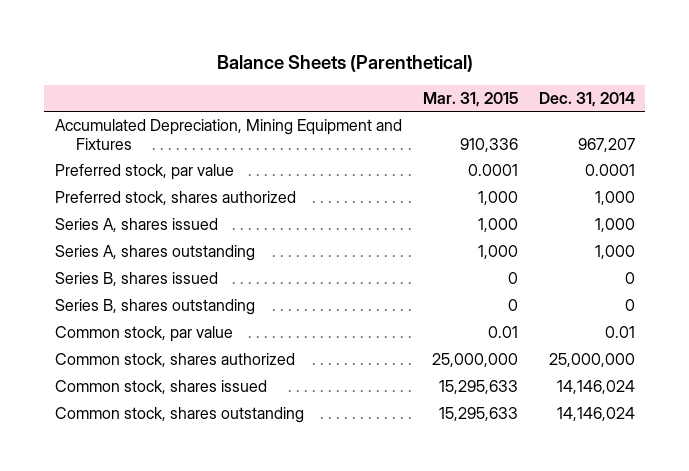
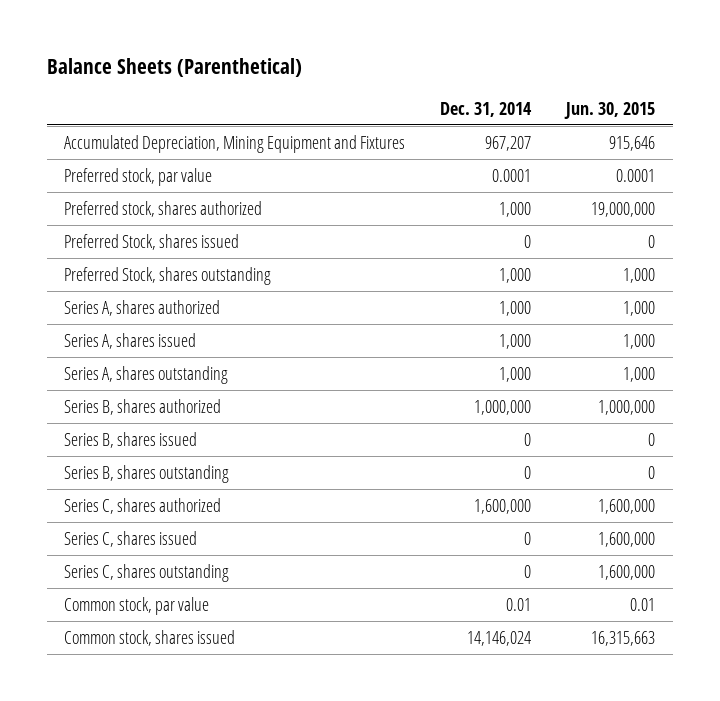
[422,91,518,107] Mar. 31, 2015 -> none
none -> [564,101,656,119] Jun. 30, 2015
none -> [64,233,240,250] Preferred Stock, shares issued
none -> [64,266,272,285] Preferred Stock, shares outstanding
none -> [64,299,221,316] Series A, shares authorized
none -> [64,398,222,415] Series B, shares authorized
none -> [64,497,222,514] Series C, shares authorized
none -> [64,530,198,547] Series C, shares issued
none -> [64,563,230,582] Series C, shares outstanding
[54,353,295,368] Common stock, shares authorized -> none
[54,407,304,424] Common stock, shares outstanding -> none

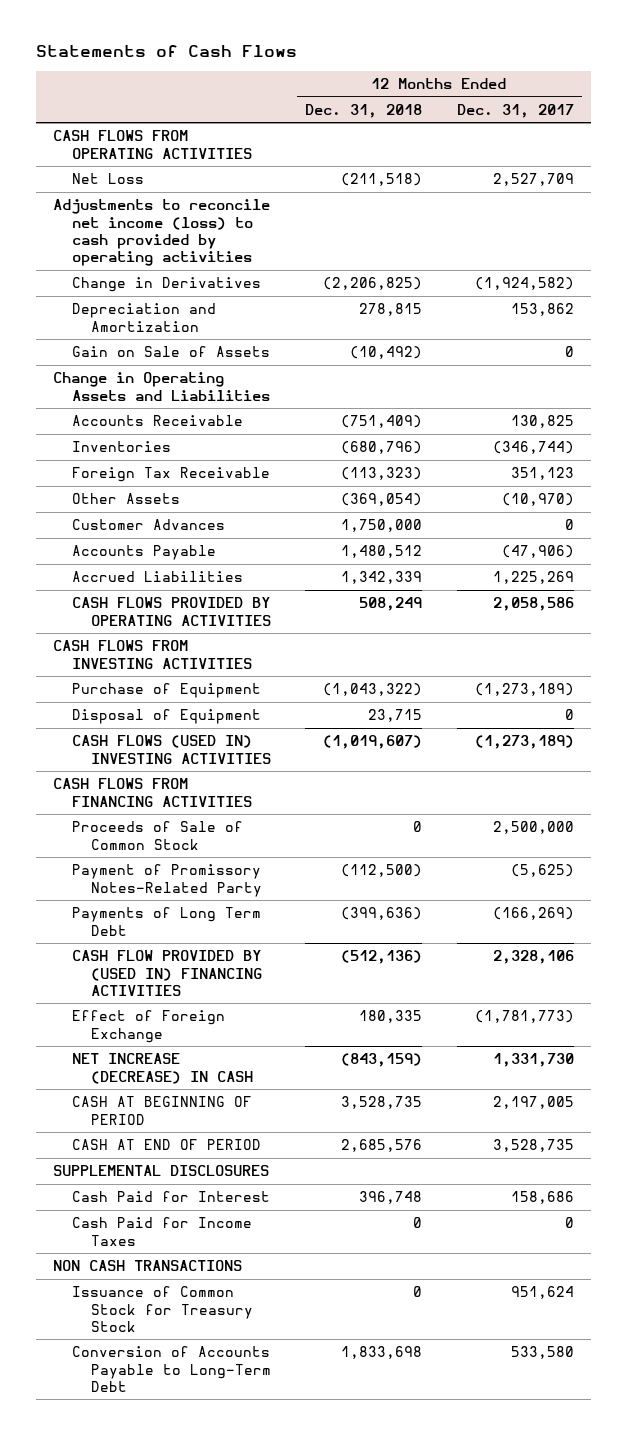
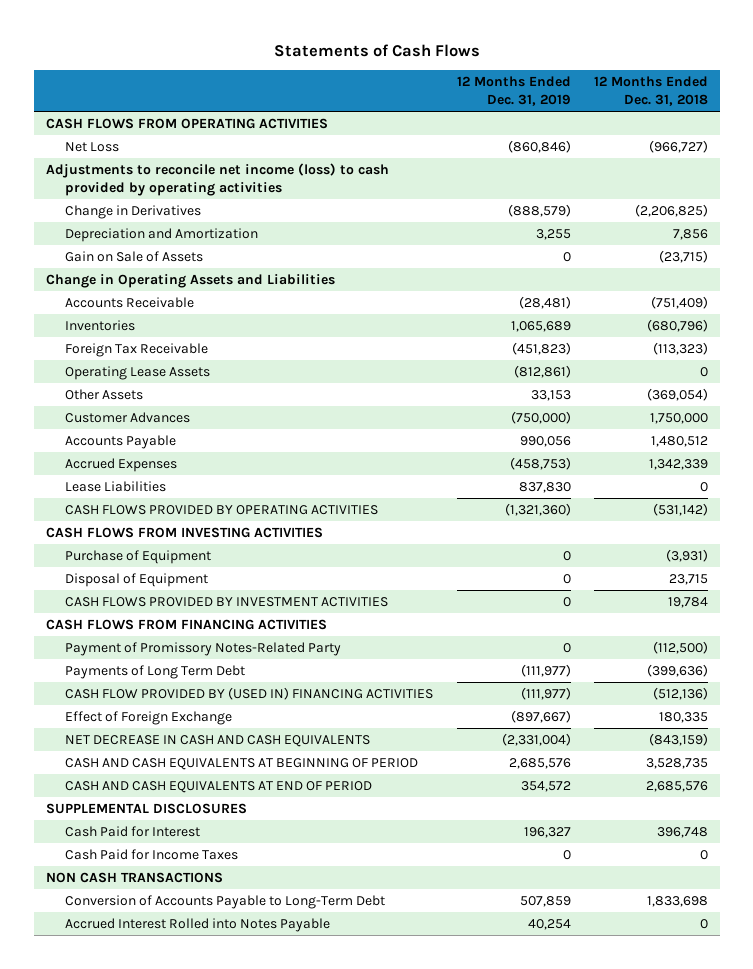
[456,103,574,118] Dec. 31, 2017 -> none
none -> [456,76,571,107] 12 Months Ended Dec. 31, 2019
[341,173,423,187] (211,518) -> [648,140,708,154] (966,727)
[359,303,423,317] 278,815 -> [672,229,708,241] 7,856
[350,346,423,360] (10,492) -> [658,250,708,264] (23,715)
none -> [65,366,211,381] Operating Lease Assets
[71,571,243,583] Accrued Liabilities -> [65,458,178,473] Accrued Expenses
none -> [65,481,167,493] Lease Liabilities
[359,597,423,612] 508,249 -> [652,503,708,517] (531,142)
[323,683,423,697] (1,043,322) -> [665,549,708,563] (3,931)
[71,735,271,764] CASH FLOWS (USED IN) INVESTING ACTIVITIES -> [65,597,389,608] CASH FLOWS PROVIDED BY INVESTMENT ACTIVITIES
[323,735,423,750] (1,019,607) -> [667,597,708,609] 19,784
[71,821,243,850] Proceeds of Sale of Common Stock -> none
[71,1053,253,1084] NET INCREASE (DECREASE) IN CASH -> [65,735,371,748] NET DECREASE IN CASH AND CASH EQUIVALENTS
[71,1096,252,1125] CASH AT BEGINNING OF PERIOD -> [65,758,419,771] CASH AND CASH EQUIVALENTS AT BEGINNING OF PERIOD
[71,1139,261,1151] CASH AT END OF PERIOD -> [65,781,373,794] CASH AND CASH EQUIVALENTS AT END OF PERIOD
[71,1286,253,1332] Issuance of Common Stock for Treasury Stock -> none
none -> [65,918,331,933] Accrued Interest Rolled into Notes Payable

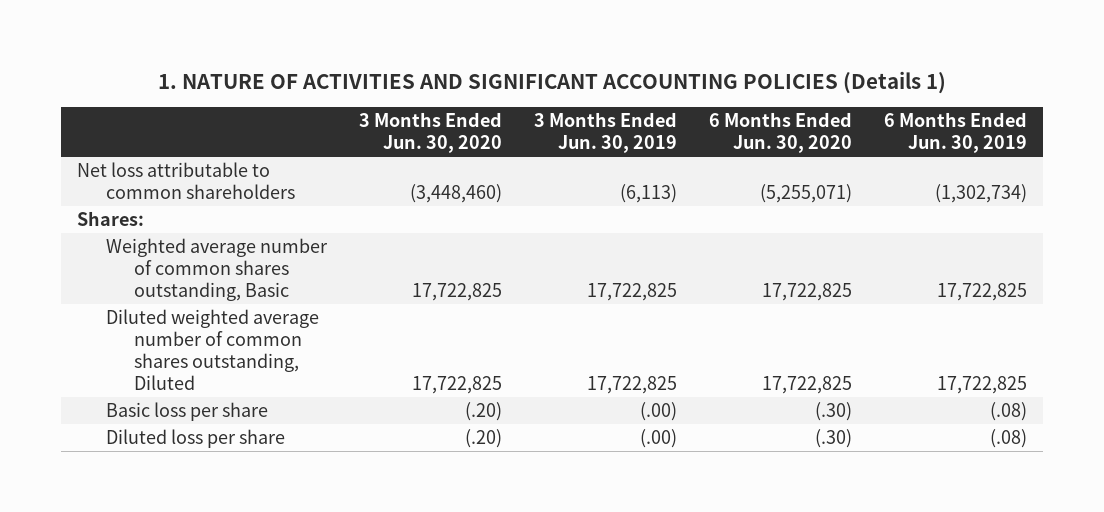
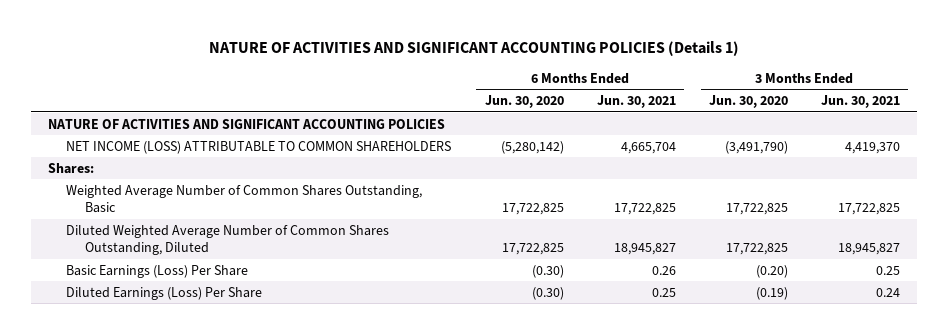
[158,70,947,94] 1. NATURE OF ACTIVITIES AND SIGNIFICANT ACCOUNTING POLICIES (Details 1) -> [209,41,740,57] NATURE OF ACTIVITIES AND SIGNIFICANT ACCOUNTING POLICIES (Details 1)
[533,111,677,153] 3 Months Ended Jun. 30, 2019 -> none
[883,111,1027,153] 6 Months Ended Jun. 30, 2019 -> none
none -> [596,95,676,109] Jun. 30, 2021
none -> [821,95,901,109] Jun. 30, 2021
none -> [48,118,446,129] NATURE OF ACTIVITIES AND SIGNIFICANT ACCOUNTING POLICIES
[77,162,295,200] Net loss attributable to common shareholders -> [66,140,452,154] NET INCOME (LOSS) ATTRIBUTABLE TO COMMON SHAREHOLDERS
[409,184,502,204] (3,448,460) -> [724,140,788,154] (3,491,790)
[759,184,852,204] (5,255,071) -> [500,140,564,154] (5,280,142)
[105,238,328,302] Weighted average number of common shares outstanding, Basic -> [66,184,423,214] Weighted Average Number of Common Shares Outstanding, Basic
[105,309,319,391] Diluted weighted average number of common shares outstanding, Diluted -> [66,224,390,256] Diluted Weighted Average Number of Common Shares Outstanding, Diluted
[105,402,268,422] Basic loss per share -> [66,264,249,278] Basic Earnings (Loss) Per Share
[464,402,502,422] (.20) -> [755,264,788,278] (0.20)
[814,402,852,422] (.30) -> [531,264,564,278] (0.30)
[105,429,285,449] Diluted loss per share -> [66,286,263,300] Diluted Earnings (Loss) Per Share
[464,429,502,449] (.20) -> [755,286,788,300] (0.19)
[814,429,852,449] (.30) -> [531,286,564,300] (0.30)

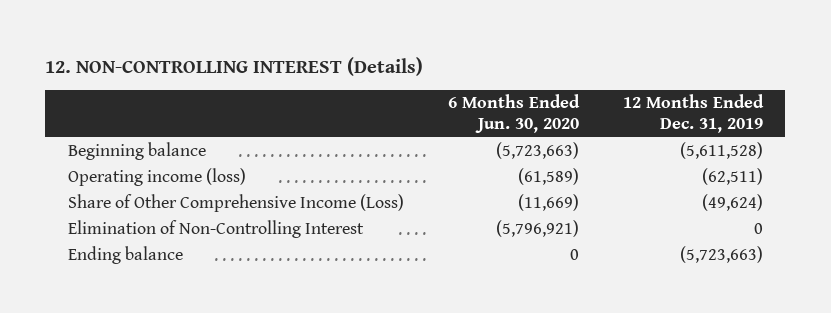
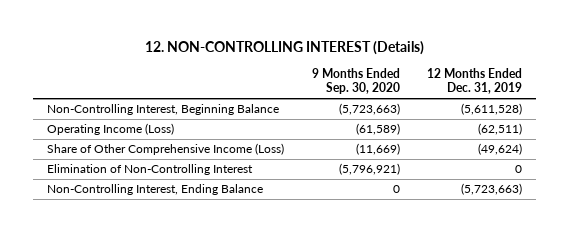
[447,94,580,134] 6 Months Ended Jun. 30, 2020 -> none
none -> [311,67,400,95] 9 Months Ended Sep. 30, 2020
[67,142,206,161] Beginning balance -> [47,104,280,116] Non-Controlling Interest, Beginning Balance
[67,168,246,187] Operating income (loss) -> [47,123,175,136] Operating Income (Loss)
[67,246,183,265] Ending balance -> [47,184,264,196] Non-Controlling Interest, Ending Balance

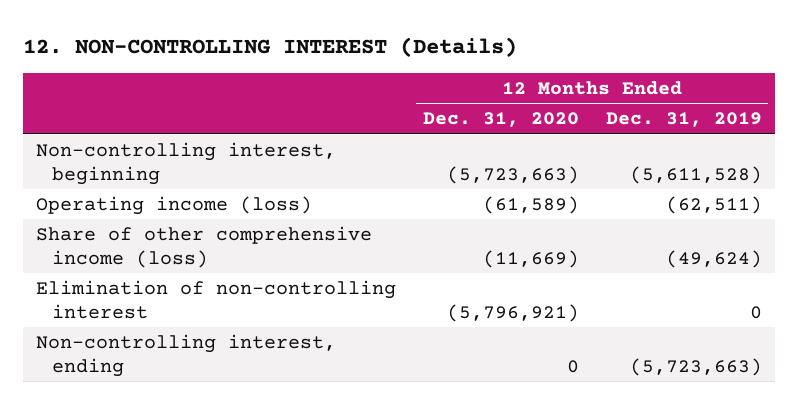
[311,67,400,95] 9 Months Ended Sep. 30, 2020 -> none
none -> [422,112,579,128] Dec. 31, 2020
[47,104,280,116] Non-Controlling Interest, Beginning Balance -> [36,141,337,185] Non-controlling interest, beginning
[47,123,175,136] Operating Income (Loss) -> [36,195,313,215] Operating income (loss)
[47,143,285,156] Share of Other Comprehensive Income (Loss) -> [36,225,373,268] Share of other comprehensive income (loss)
[47,164,254,176] Elimination of Non-Controlling Interest -> [36,279,397,319] Elimination of non-controlling interest
[47,184,264,196] Non-Controlling Interest, Ending Balance -> [36,333,337,377] Non-controlling interest, ending

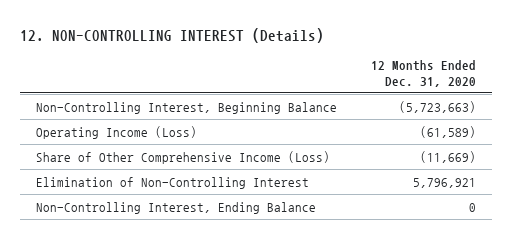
[605,112,762,128] Dec. 31, 2019 -> none
[36,141,337,185] Non-controlling interest, beginning -> [36,101,338,114] Non-Controlling Interest, Beginning Balance
[36,195,313,215] Operating income (loss) -> [36,125,198,139] Operating Income (Loss)
[36,225,373,268] Share of other comprehensive income (loss) -> [36,150,331,164] Share of Other Comprehensive Income (Loss)
[36,279,397,319] Elimination of non-controlling interest -> [36,176,310,189] Elimination of Non-Controlling Interest
[446,303,579,322] (5,796,921) -> [412,177,476,188] 5,796,921
[36,333,337,377] Non-controlling interest, ending -> [36,201,317,214] Non-Controlling Interest, Ending Balance

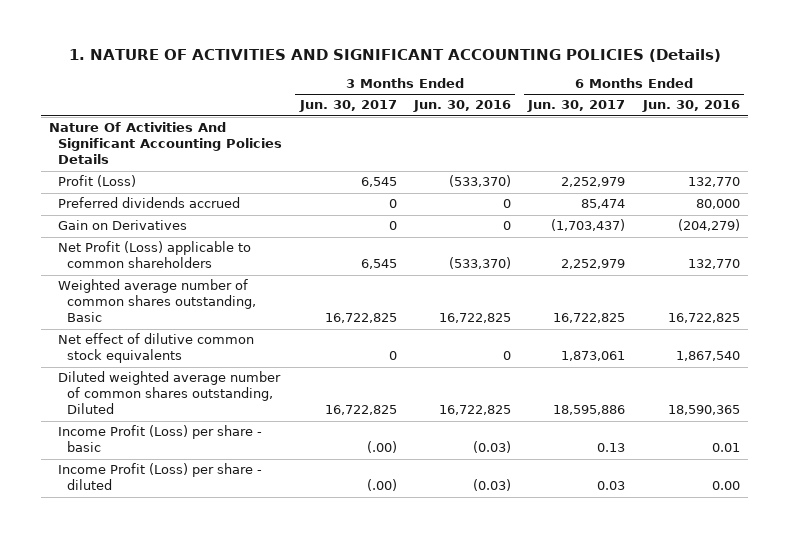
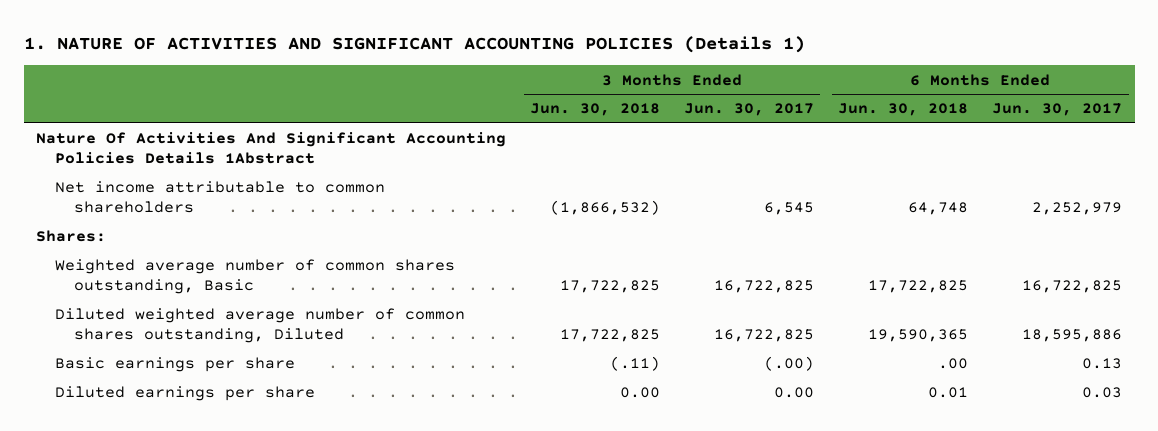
[68,49,721,63] 1. NATURE OF ACTIVITIES AND SIGNIFICANT ACCOUNTING POLICIES (Details) -> [23,36,805,54] 1. NATURE OF ACTIVITIES AND SIGNIFICANT ACCOUNTING POLICIES (Details 1)
[412,100,511,113] Jun. 30, 2016 -> none
[641,100,740,113] Jun. 30, 2016 -> none
none -> [529,103,660,117] Jun. 30, 2018
none -> [838,103,969,117] Jun. 30, 2018
[58,197,241,209] Preferred dividends accrued -> none
[58,220,188,231] Gain on Derivatives -> none
[58,241,252,269] Net Profit (Loss) applicable to common shareholders -> none
[49,122,283,165] Nature Of Activities And Significant Accounting Policies Details -> [35,132,506,165] Nature Of Activities And Significant Accounting Policies Details 1Abstract
[58,175,137,188] Profit (Loss) -> [54,181,385,214] Net income attributable to common shareholders
none -> [35,230,106,243] Shares:
[58,333,255,364] Net effect of dilutive common stock equivalents -> none
[58,425,263,453] Income Profit (Loss) per share - basic -> [54,357,295,373] Basic earnings per share
[58,463,263,491] Income Profit (Loss) per share - diluted -> [54,386,315,402] Diluted earnings per share
[366,479,397,492] (.00) -> [774,387,815,399] 0.00

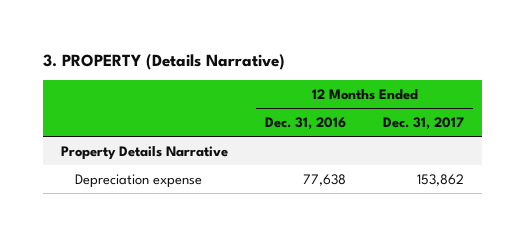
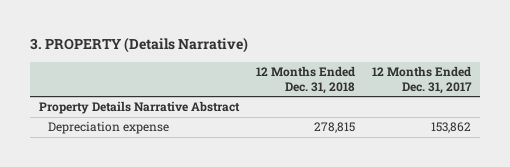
[265,117,347,131] Dec. 31, 2016 -> none
none -> [256,65,356,94] 12 Months Ended Dec. 31, 2018
[61,145,229,160] Property Details Narrative -> [38,101,240,115] Property Details Narrative Abstract

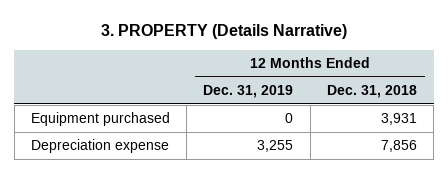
[372,65,473,94] 12 Months Ended Dec. 31, 2017 -> none
none -> [203,84,294,98] Dec. 31, 2019
[38,101,240,115] Property Details Narrative Abstract -> none
none -> [30,112,170,127] Equipment purchased
[314,122,356,134] 278,815 -> [380,140,417,153] 7,856

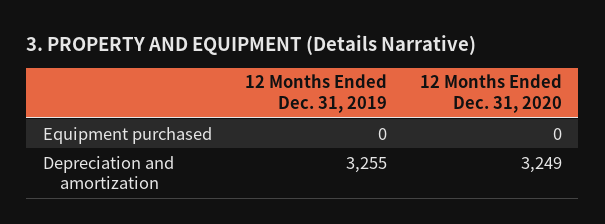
[100,23,347,39] 3. PROPERTY (Details Narrative) -> [26,35,477,56] 3. PROPERTY AND EQUIPMENT (Details Narrative)
[326,84,417,98] Dec. 31, 2018 -> none
none -> [419,74,562,114] 12 Months Ended Dec. 31, 2020
[30,139,169,154] Depreciation expense -> [42,155,174,190] Depreciation and amortization

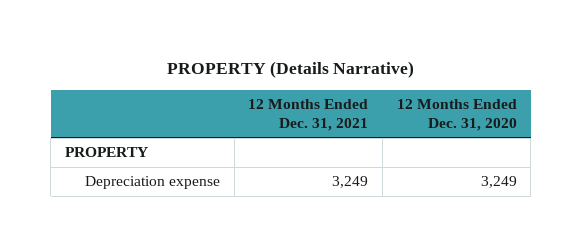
[26,35,477,56] 3. PROPERTY AND EQUIPMENT (Details Narrative) -> [166,61,414,79] PROPERTY (Details Narrative)
[244,74,387,114] 12 Months Ended Dec. 31, 2019 -> none
none -> [248,99,369,131] 12 Months Ended Dec. 31, 2021
[42,126,212,144] Equipment purchased -> none
none -> [64,147,148,158] PROPERTY
[42,155,174,190] Depreciation and amortization -> [84,176,220,190] Depreciation expense

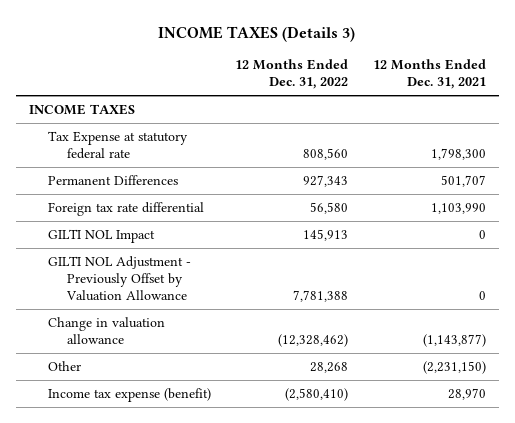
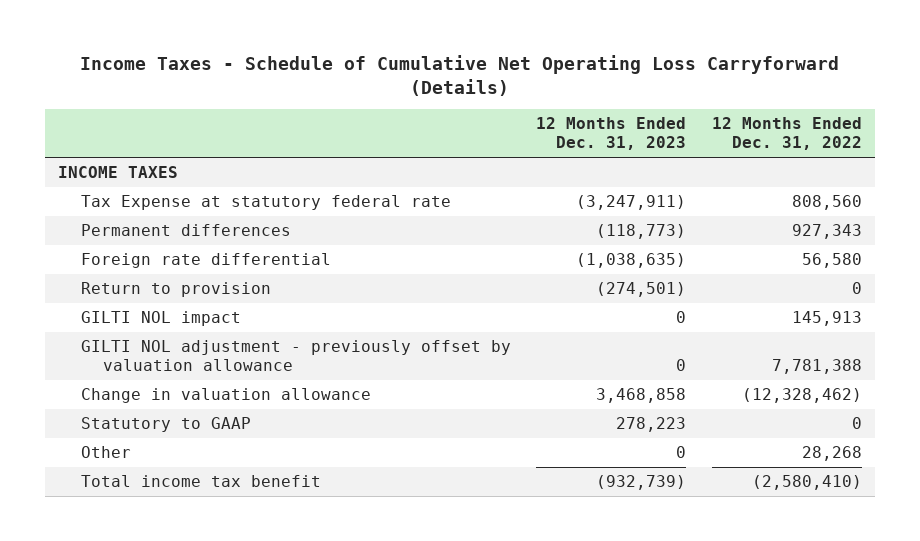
[158,25,356,42] INCOME TAXES (Details 3) -> [80,54,840,96] Income Taxes - Schedule of Cumulative Net Operating Loss Carryforward (Details)
[373,59,487,90] 12 Months Ended Dec. 31, 2021 -> none
none -> [536,117,687,151] 12 Months Ended Dec. 31, 2023
[47,174,178,185] Permanent Differences -> [80,223,291,236] Permanent differences
[47,201,204,216] Foreign tax rate differential -> [80,252,331,268] Foreign rate differential
none -> [80,281,271,297] Return to provision
[47,228,155,243] GILTI NOL Impact -> [80,310,241,326] GILTI NOL impact
[47,255,191,301] GILTI NOL Adjustment - Previously Offset by Valuation Allowance -> [80,339,511,372] GILTI NOL adjustment - previously offset by valuation allowance
none -> [80,416,251,432] Statutory to GAAP
[47,387,211,402] Income tax expense (benefit) -> [80,474,321,487] Total income tax benefit

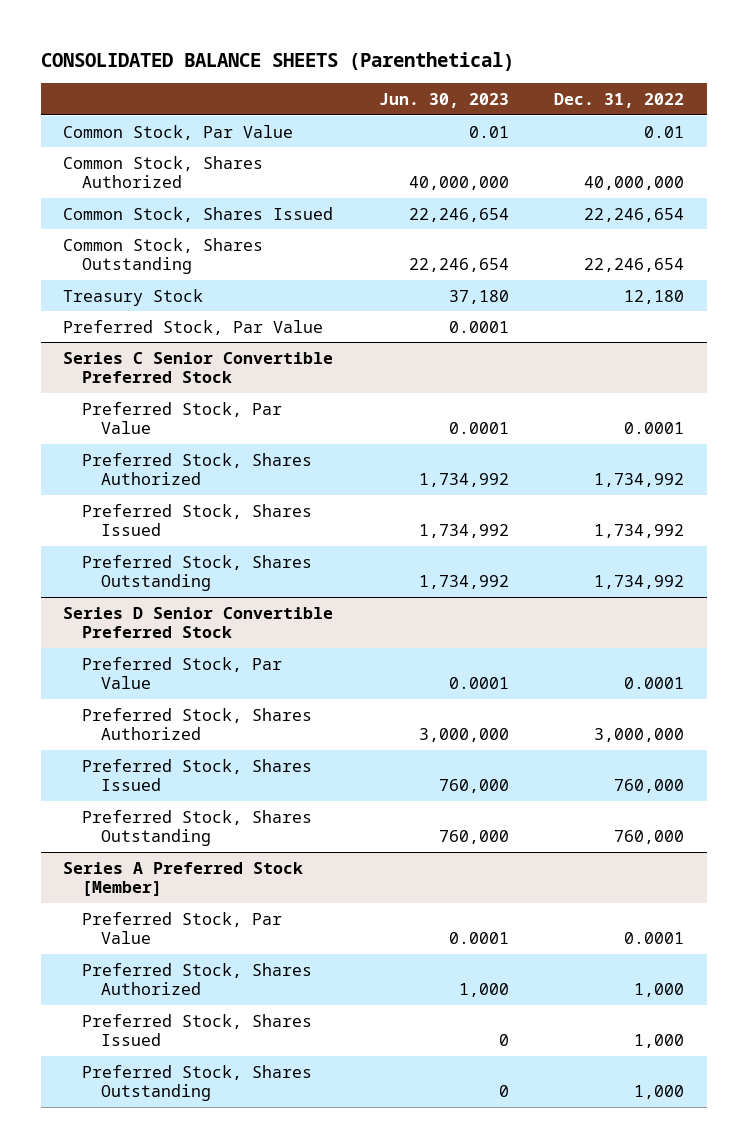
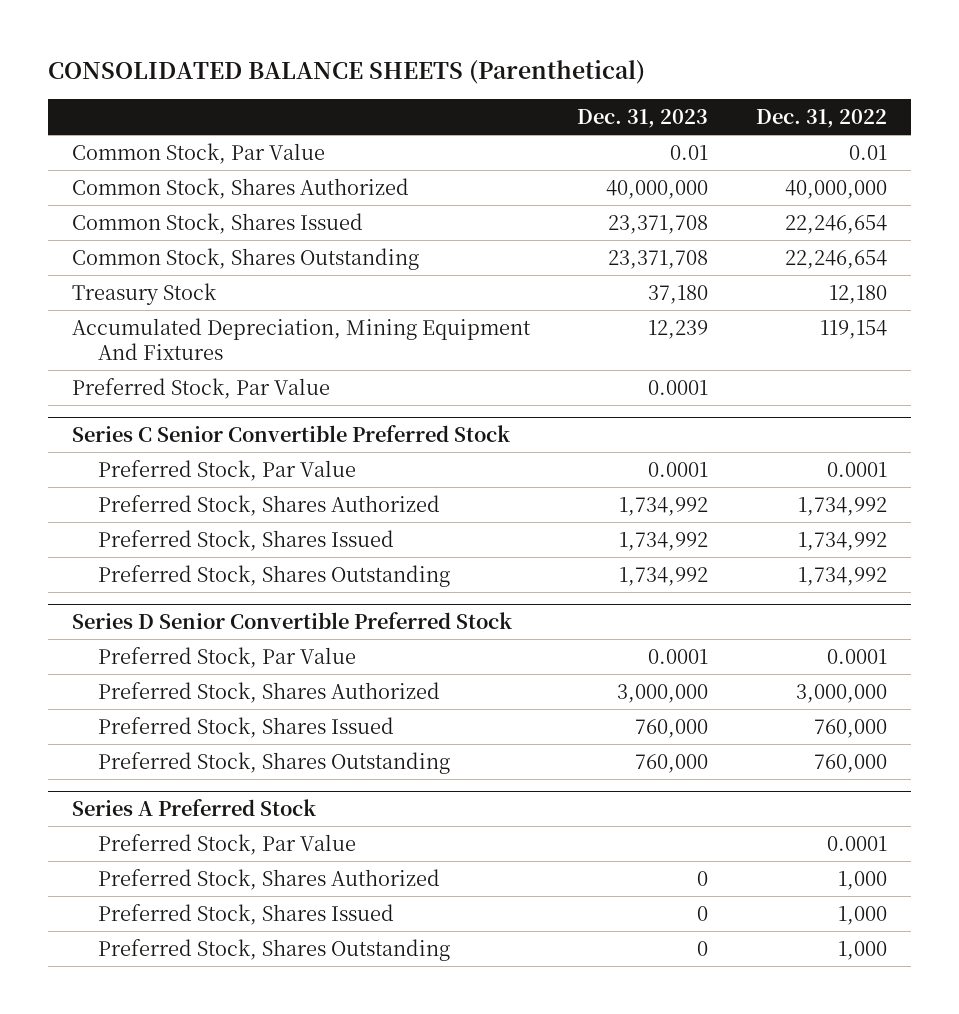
[378,92,509,108] Jun. 30, 2023 -> none
none -> [577,108,709,128] Dec. 31, 2023
none -> [71,317,531,360] Accumulated Depreciation, Mining Equipment And Fixtures
[63,861,304,896] Series A Preferred Stock [Member] -> [71,799,316,817] Series A Preferred Stock

